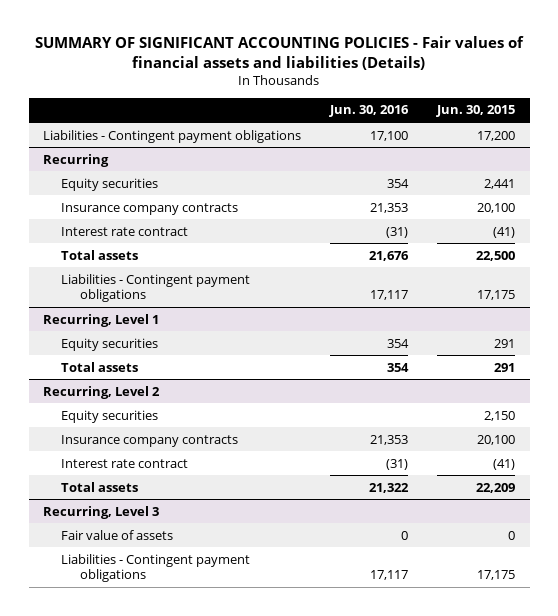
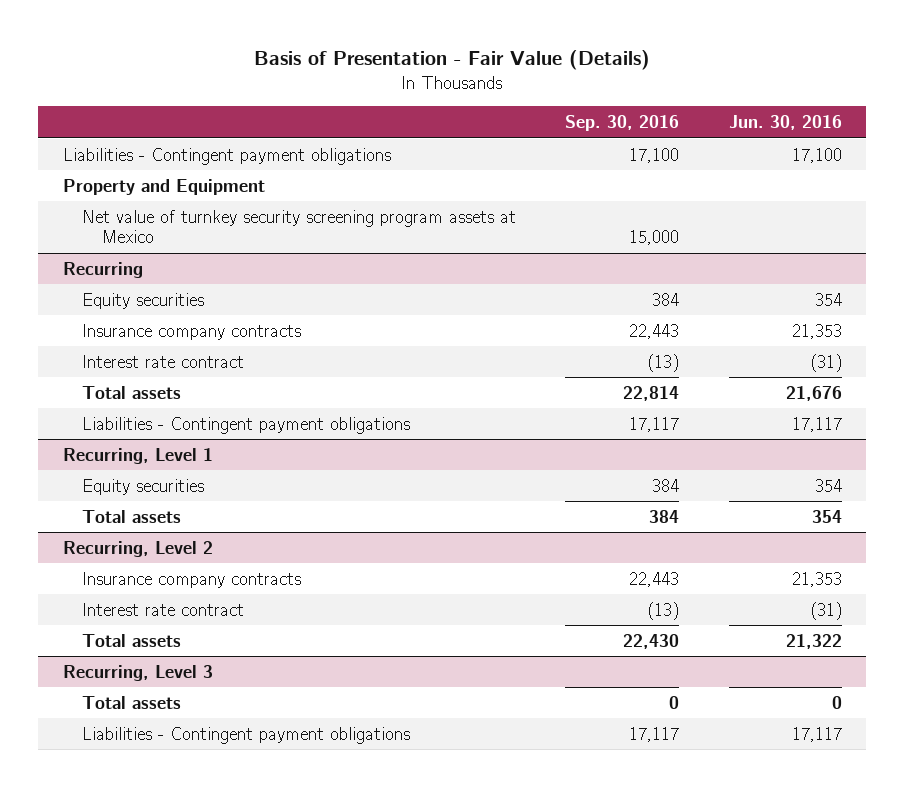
[35,36,525,70] SUMMARY OF SIGNIFICANT ACCOUNTING POLICIES - Fair values of financial assets and liabilities (Details) -> [254,50,651,71] Basis of Presentation - Fair Value (Details)
[436,105,516,118] Jun. 30, 2015 -> none
none -> [565,115,680,132] Sep. 30, 2016
none -> [63,178,266,195] Property and Equipment
none -> [82,209,517,244] Net value of turnkey security screening program assets at Mexico
[61,409,159,423] Equity securities -> none
[61,529,174,540] Fair value of assets -> none
none -> [82,695,182,709] Total assets

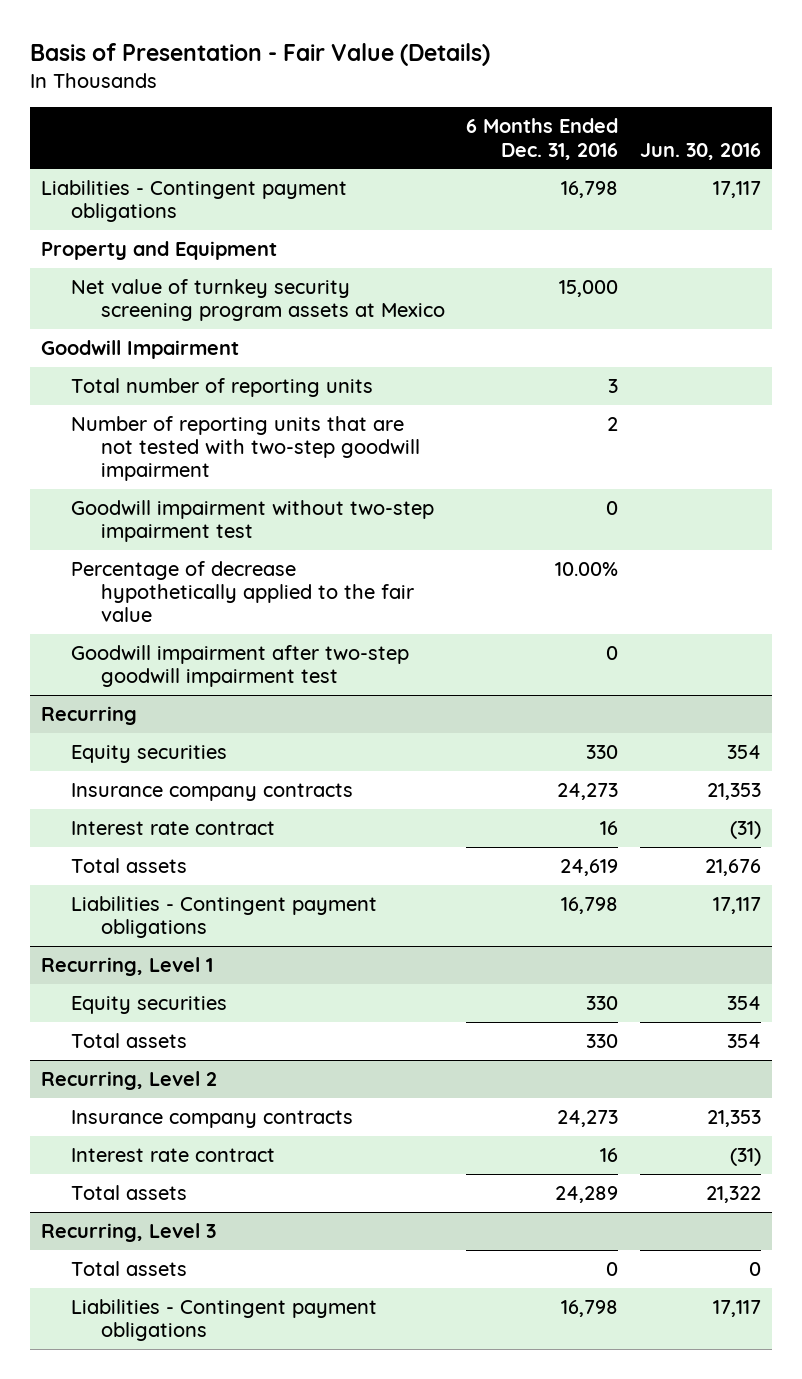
[565,115,680,132] Sep. 30, 2016 -> none
none -> [466,118,619,160] 6 Months Ended Dec. 31, 2016
[791,147,842,163] 17,100 -> [713,180,762,198] 17,117
none -> [40,339,239,359] Goodwill Impairment
none -> [70,377,373,397] Total number of reporting units
none -> [70,415,420,482] Number of reporting units that are not tested with two-step goodwill impairment
none -> [70,499,434,543] Goodwill impairment without two-step impairment test
none -> [70,560,414,623] Percentage of decrease hypothetically applied to the fair value
none -> [70,644,409,688] Goodwill impairment after two-step goodwill impairment test

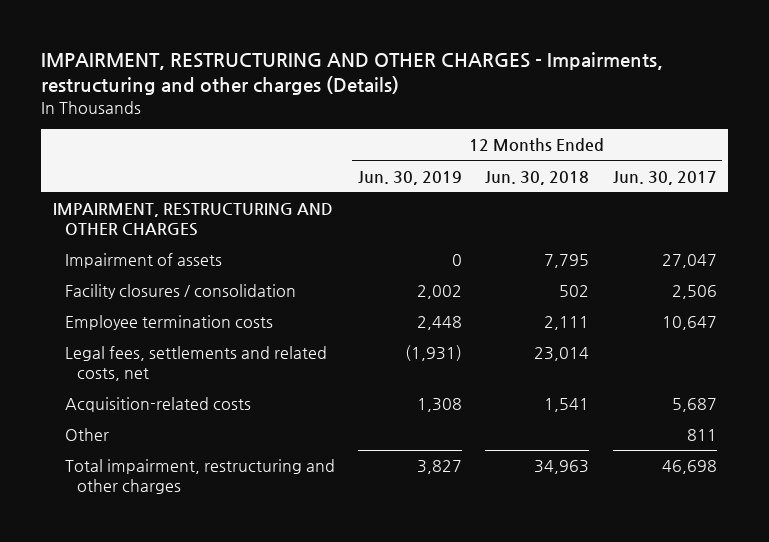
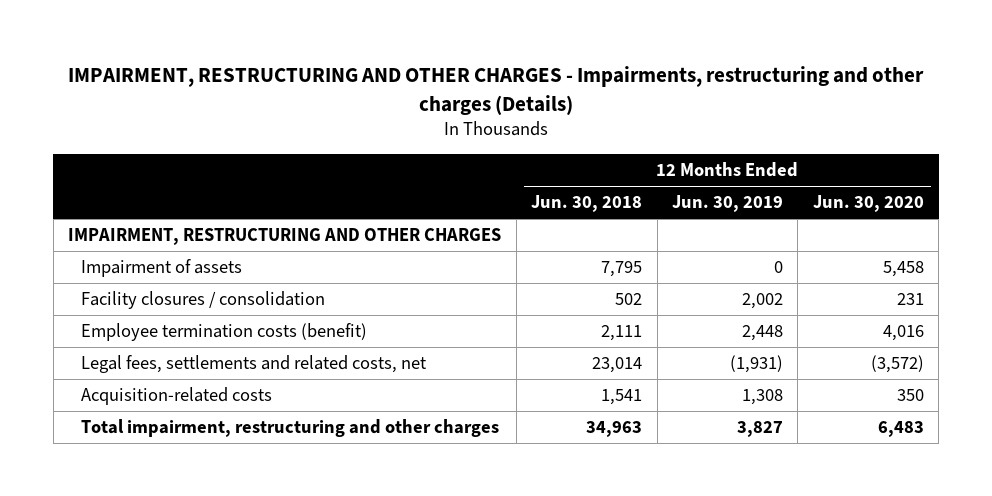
[612,170,717,185] Jun. 30, 2017 -> none
none -> [812,195,924,213] Jun. 30, 2020
[65,315,274,331] Employee termination costs -> [81,323,368,342] Employee termination costs (benefit)
[65,428,110,442] Other -> none

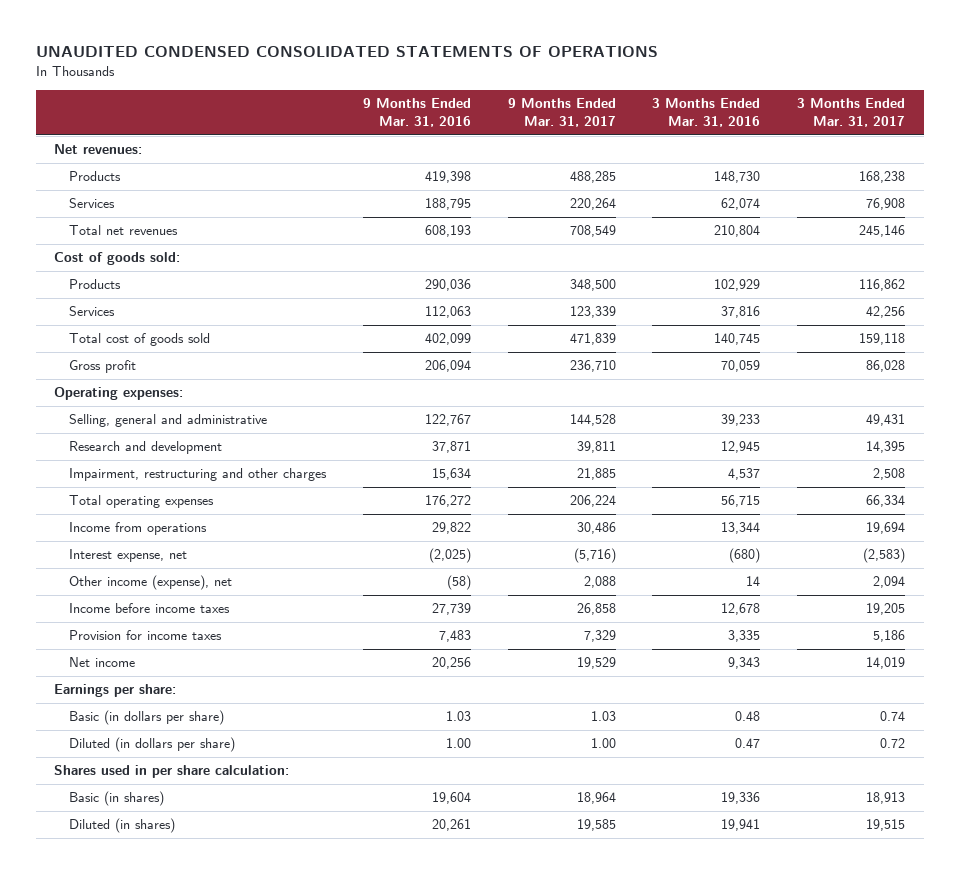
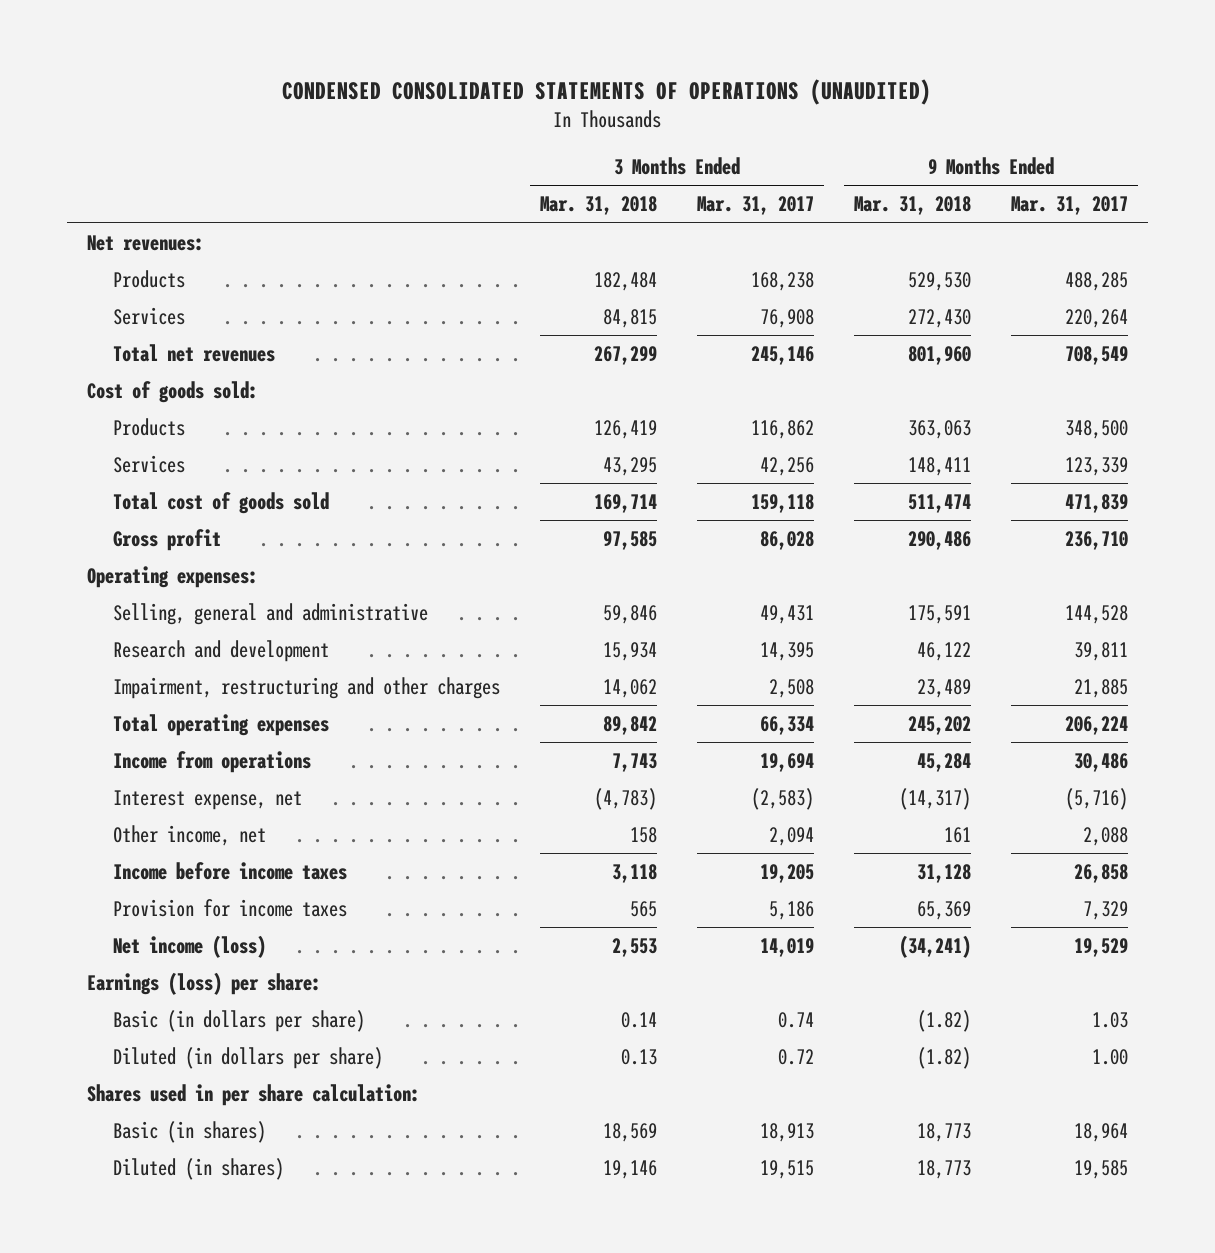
[35,46,658,58] UNAUDITED CONDENSED CONSOLIDATED STATEMENTS OF OPERATIONS -> [282,78,932,105] CONDENSED CONSOLIDATED STATEMENTS OF OPERATIONS (UNAUDITED)
[362,98,471,128] 9 Months Ended Mar. 31, 2016 -> none
[652,98,761,128] 3 Months Ended Mar. 31, 2016 -> none
none -> [540,196,658,216] Mar. 31, 2018
none -> [854,196,972,216] Mar. 31, 2018
[68,575,232,591] Other income (expense), net -> [113,824,267,846] Other income, net
[68,657,135,668] Net income -> [113,934,267,958] Net income (loss)
[54,684,177,698] Earnings per share: -> [86,971,321,995] Earnings (loss) per share:

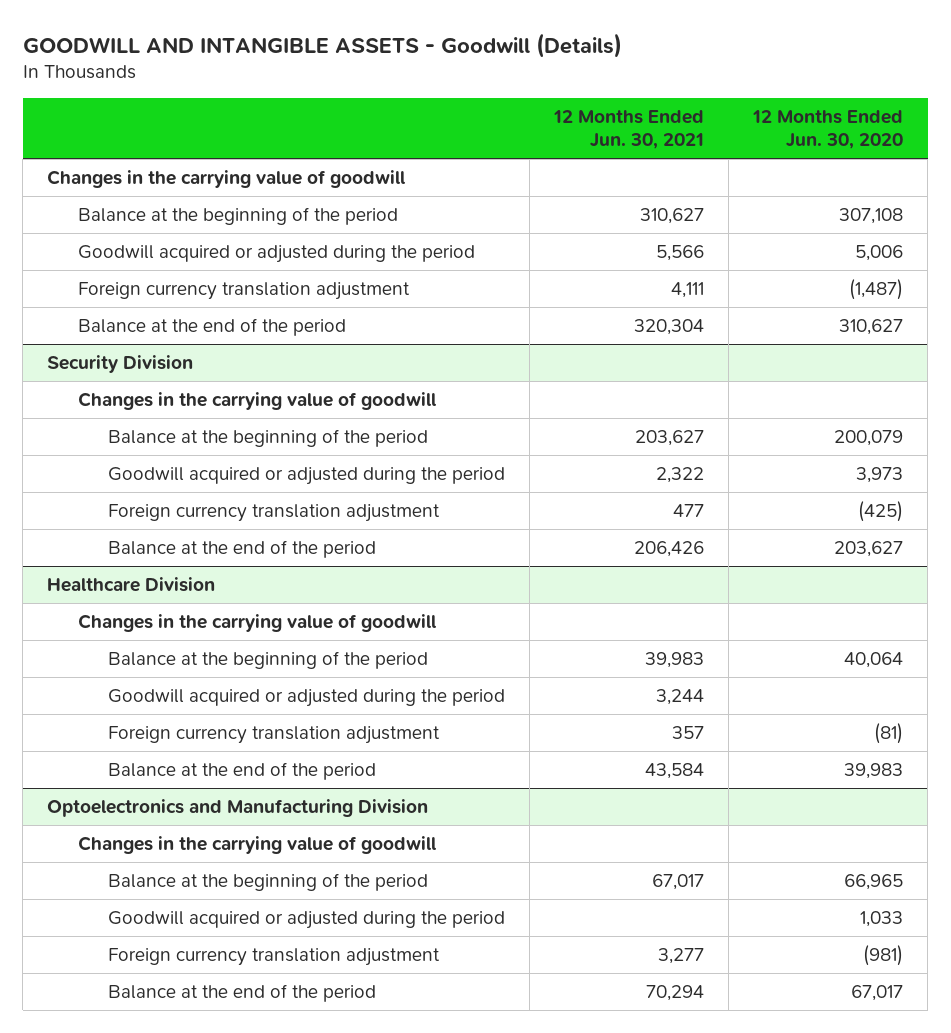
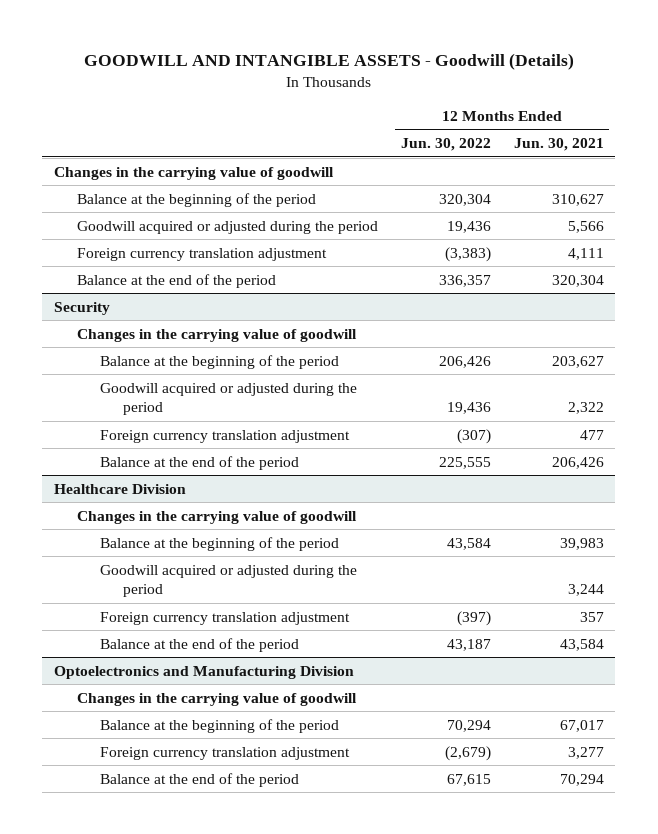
[752,109,904,150] 12 Months Ended Jun. 30, 2020 -> none
none -> [400,137,491,151] Jun. 30, 2022
[47,355,194,374] Security Division -> [53,301,110,315] Security
[107,911,505,930] Goodwill acquired or adjusted during the period -> none

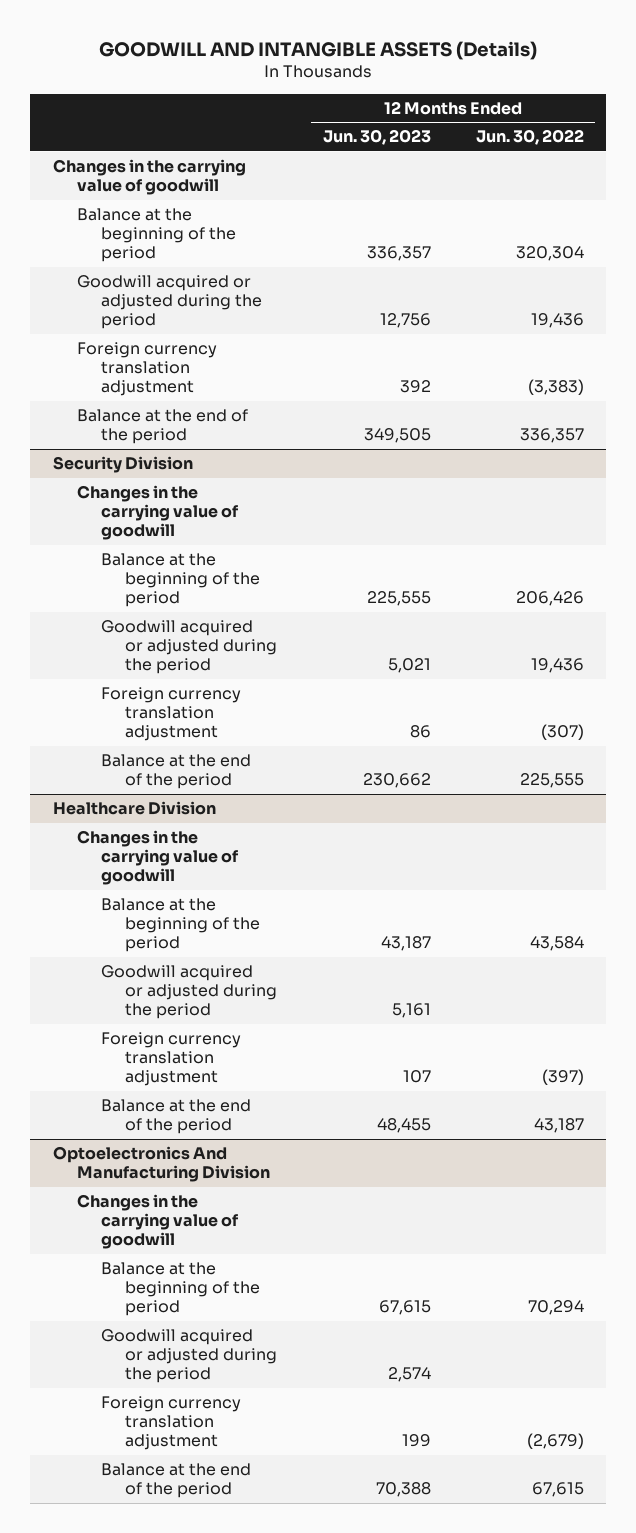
[83,53,574,71] GOODWILL AND INTANGIBLE ASSETS - Goodwill (Details) -> [99,40,538,60] GOODWILL AND INTANGIBLE ASSETS (Details)
[513,137,604,151] Jun. 30, 2021 -> none
none -> [322,129,431,146] Jun. 30, 2023
[53,301,110,315] Security -> [52,456,193,474] Security Division
[53,665,354,679] Optoelectronics and Manufacturing Division -> [52,1146,271,1183] Optoelectronics And Manufacturing Division
none -> [101,1329,278,1384] Goodwill acquired or adjusted during the period

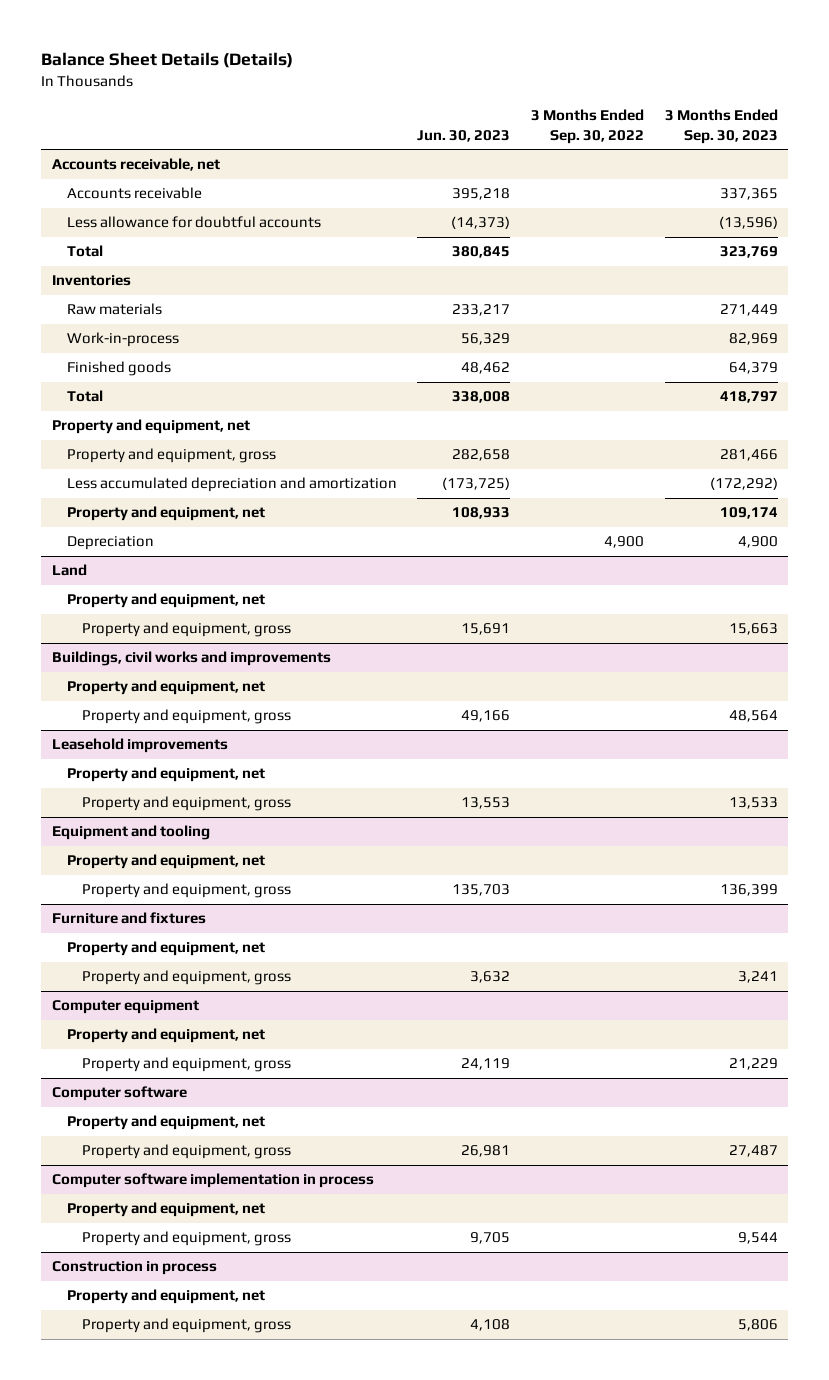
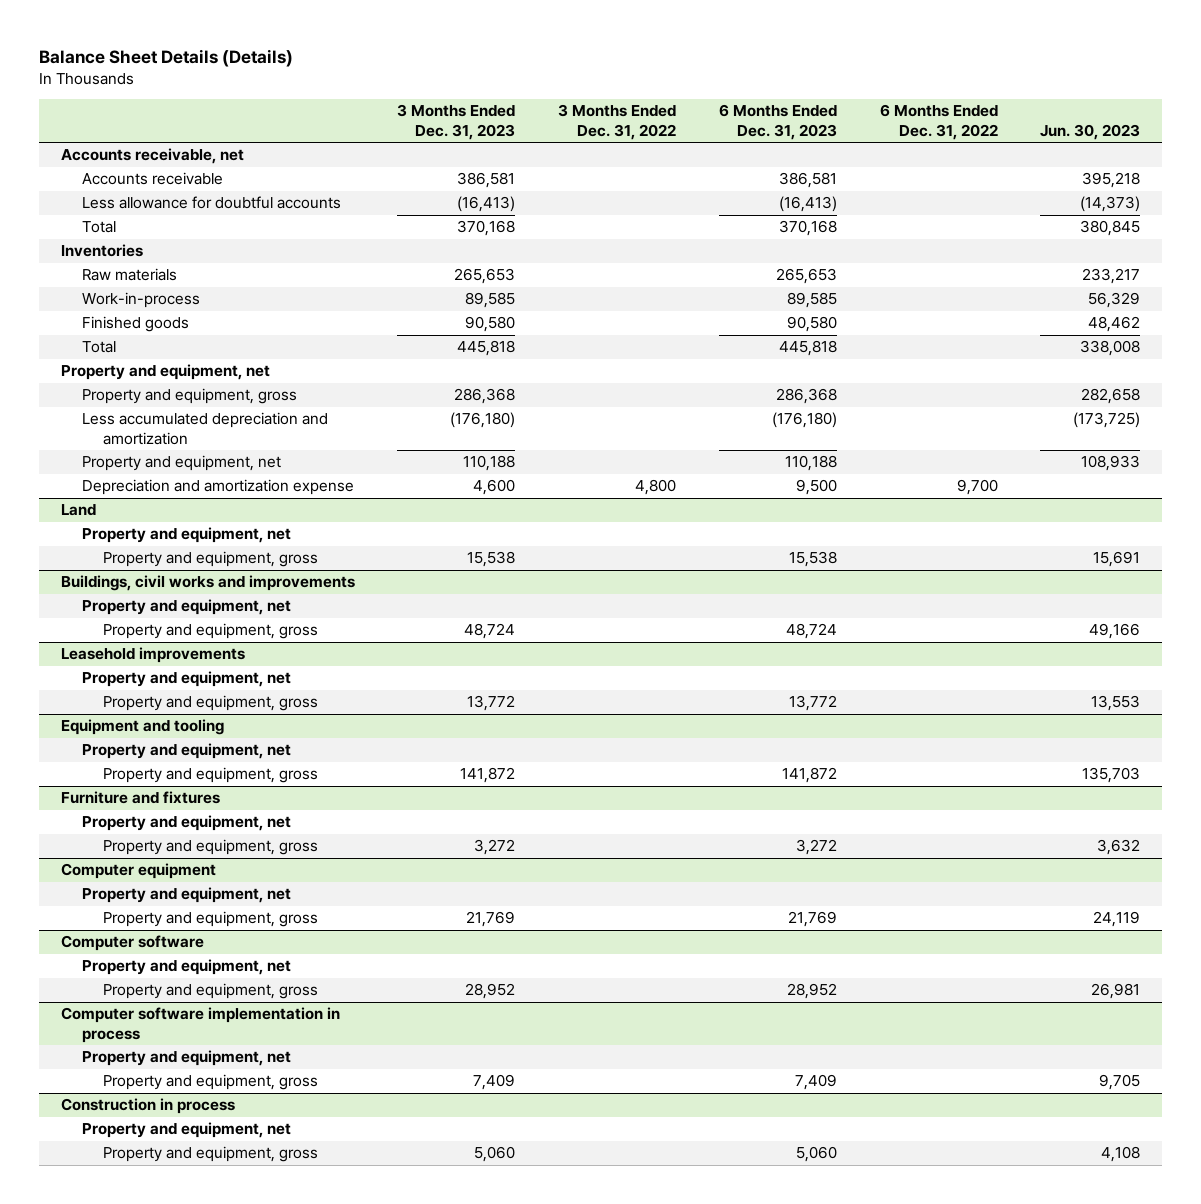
[531,109,645,144] 3 Months Ended Sep. 30, 2022 -> none
[664,109,778,144] 3 Months Ended Sep. 30, 2023 -> none
none -> [397,104,516,140] 3 Months Ended Dec. 31, 2023
none -> [558,104,677,140] 3 Months Ended Dec. 31, 2022
none -> [718,104,837,140] 6 Months Ended Dec. 31, 2023
none -> [879,104,998,140] 6 Months Ended Dec. 31, 2022
[66,536,154,551] Depreciation -> [81,479,354,496] Depreciation and amortization expense

